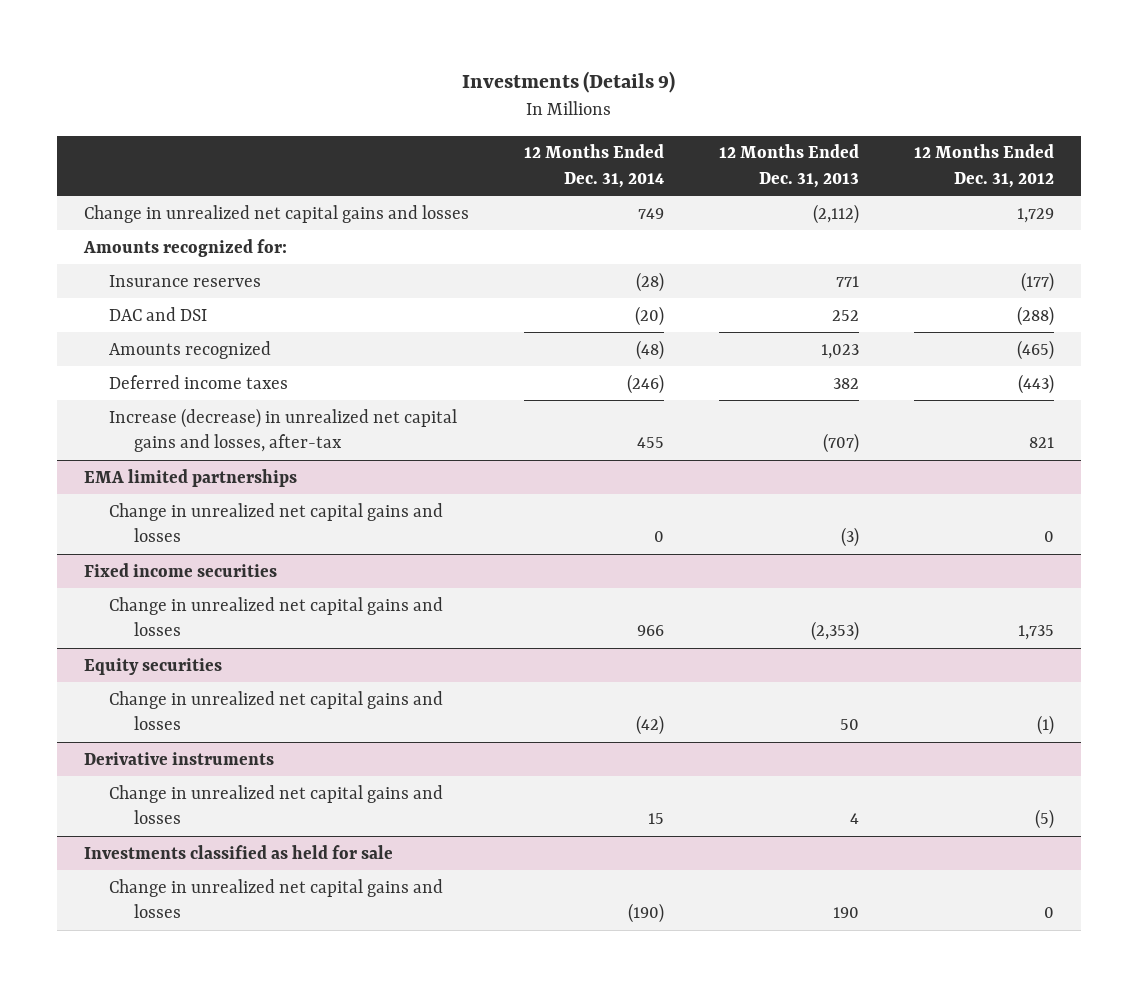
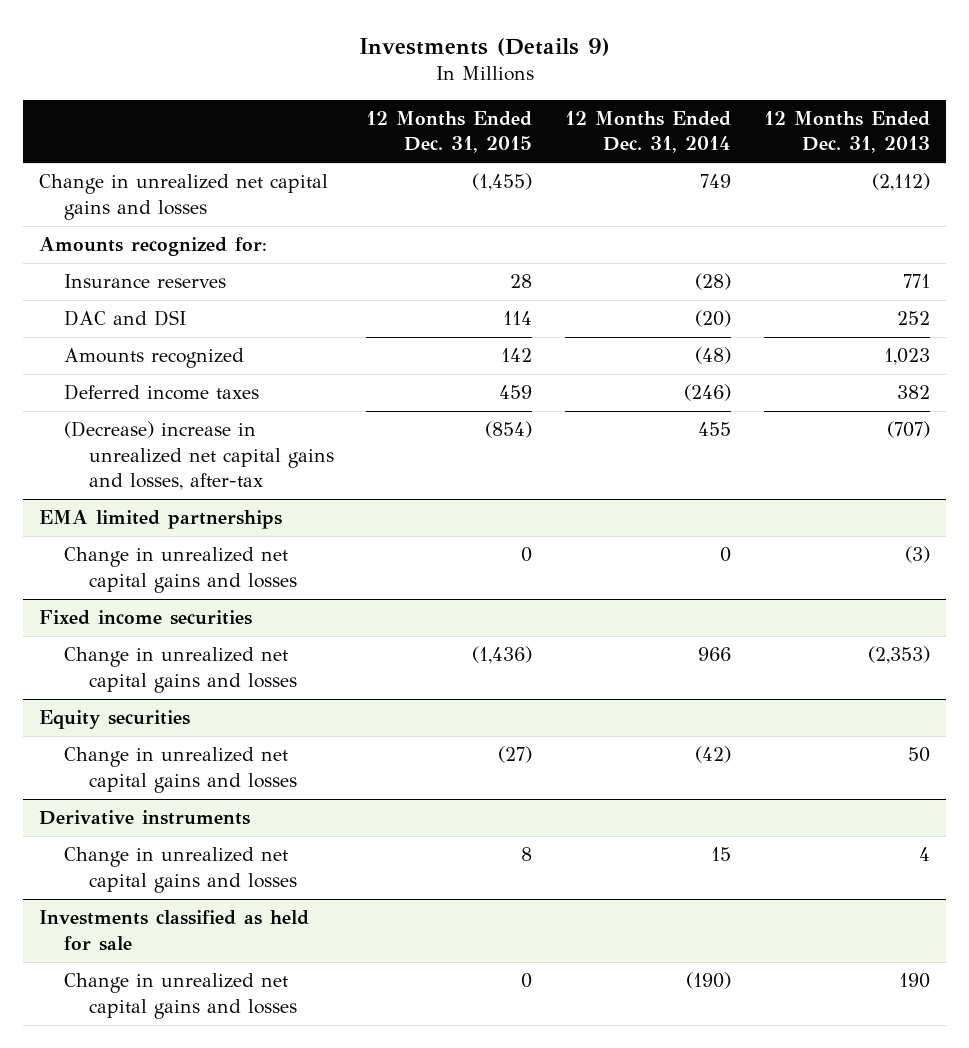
[913,144,1054,188] 12 Months Ended Dec. 31, 2012 -> none
none -> [366,111,533,154] 12 Months Ended Dec. 31, 2015
[109,407,458,453] Increase (decrease) in unrealized net capital gains and losses, after-tax -> [64,421,334,491] (Decrease) increase in unrealized net capital gains and losses, after-tax

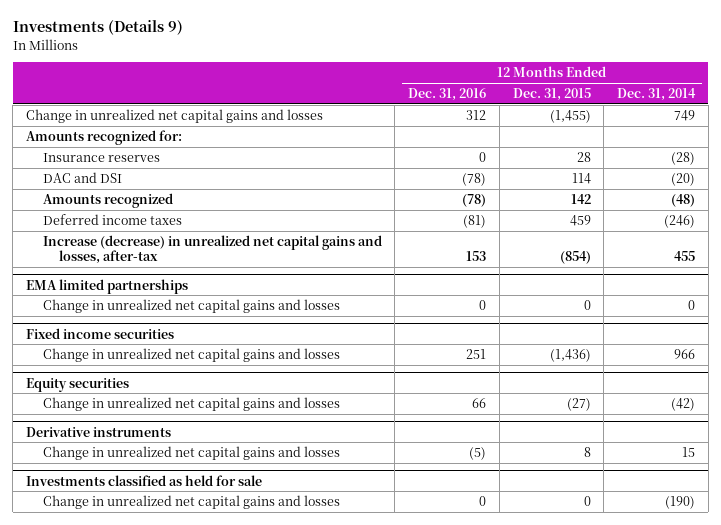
[763,111,930,154] 12 Months Ended Dec. 31, 2013 -> none
none -> [408,88,487,102] Dec. 31, 2016
[64,421,334,491] (Decrease) increase in unrealized net capital gains and losses, after-tax -> [42,235,382,265] Increase (decrease) in unrealized net capital gains and losses, after-tax

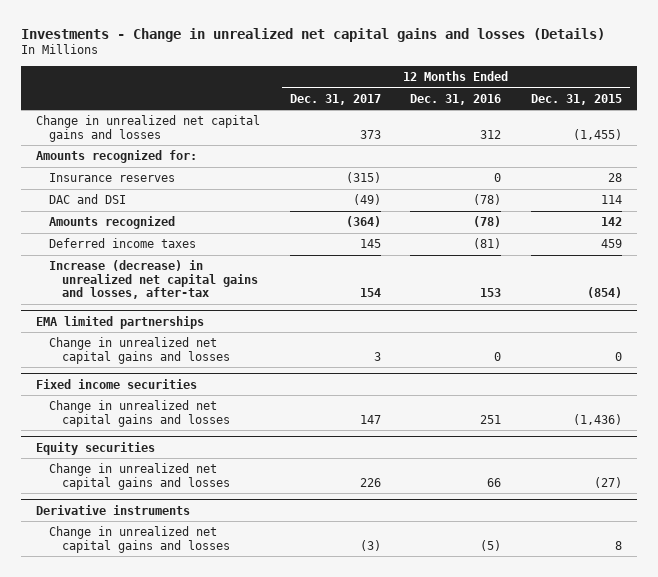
[12,20,183,36] Investments (Details 9) -> [20,27,605,42] Investments - Change in unrealized net capital gains and losses (Details)
[617,88,697,102] Dec. 31, 2014 -> none
none -> [289,93,381,105] Dec. 31, 2017
[26,474,263,486] Investments classified as held for sale -> none
[42,495,340,510] Change in unrealized net capital gains and losses -> none

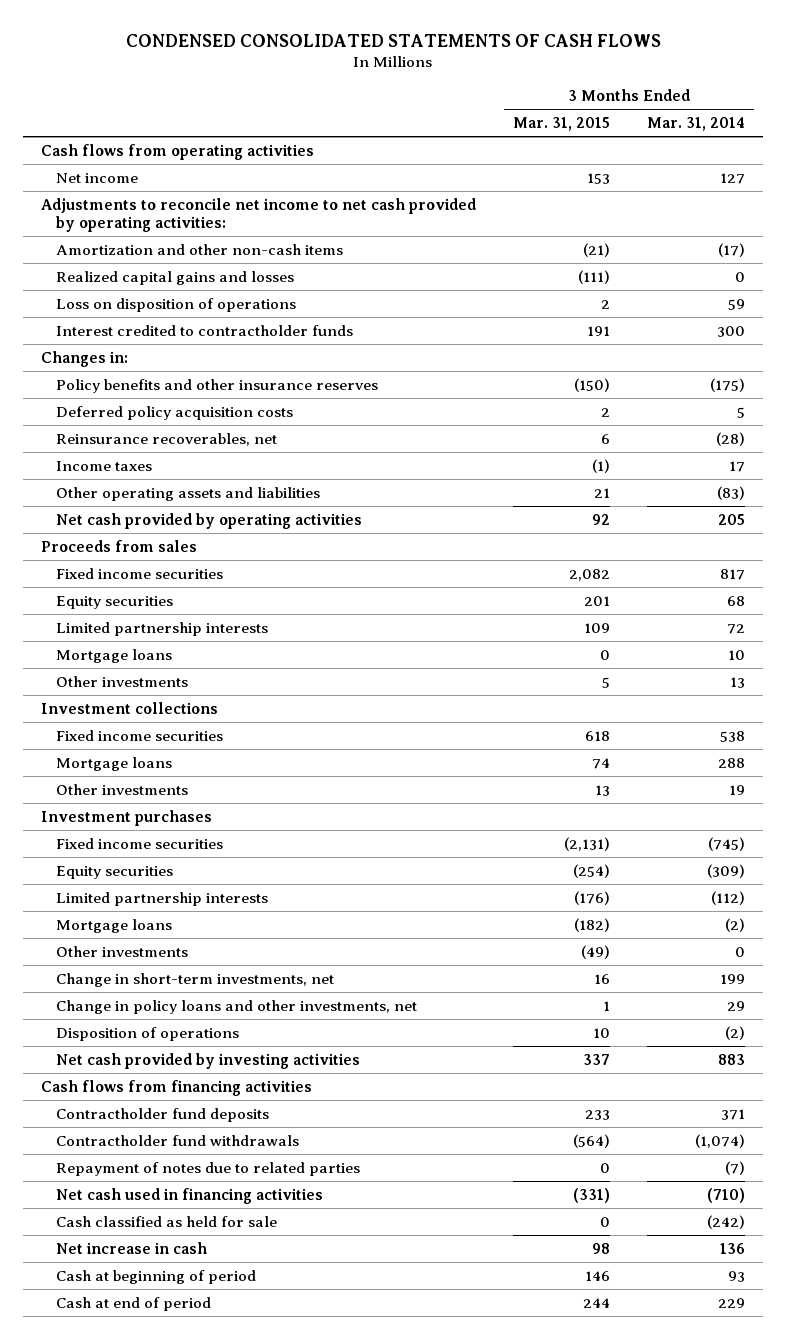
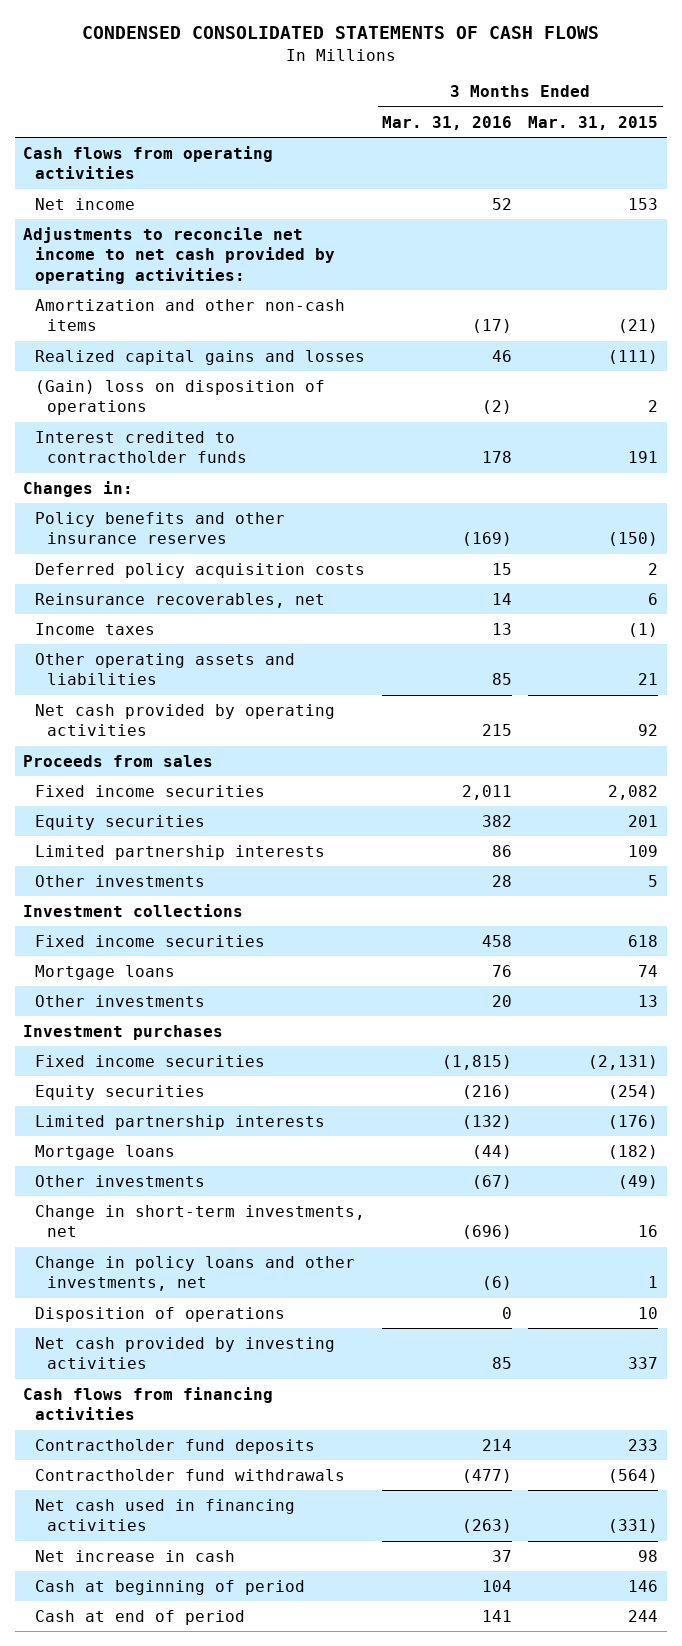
[646,117,745,132] Mar. 31, 2014 -> none
none -> [381,115,512,130] Mar. 31, 2016
[56,297,297,312] Loss on disposition of operations -> [35,379,326,416] (Gain) loss on disposition of operations
[56,648,173,663] Mortgage loans -> none
[56,1161,361,1176] Repayment of notes due to related parties -> none
[56,1215,278,1227] Cash classified as held for sale -> none

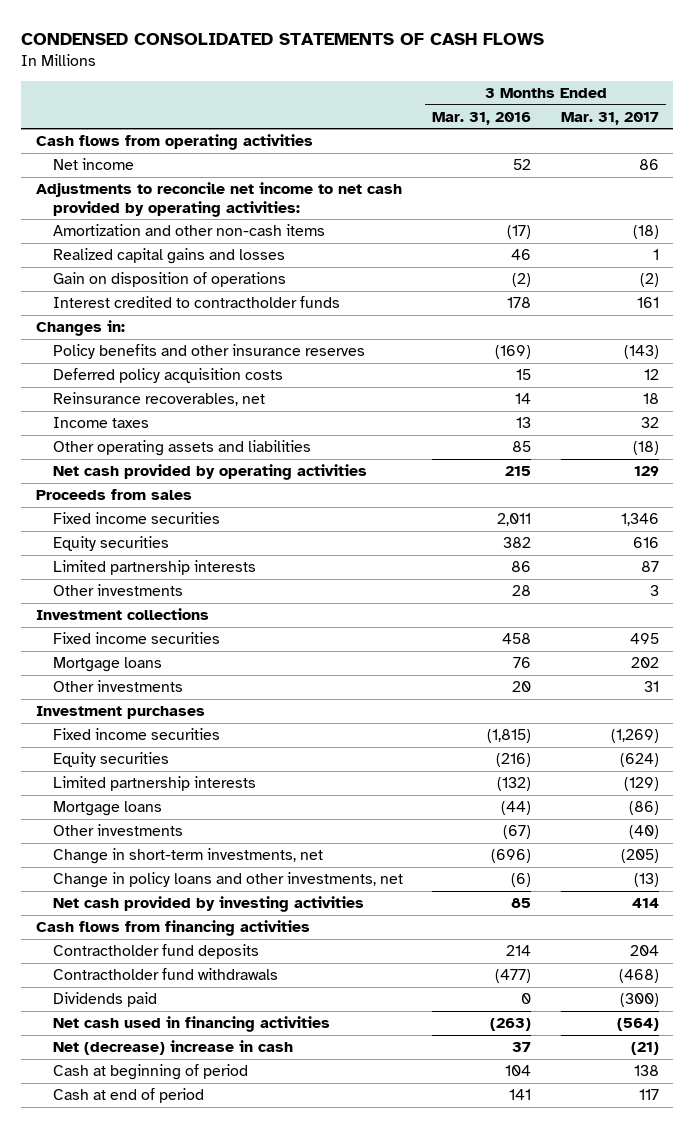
[528,115,659,130] Mar. 31, 2015 -> none
none -> [560,111,659,125] Mar. 31, 2017
[35,379,326,416] (Gain) loss on disposition of operations -> [53,272,287,288] Gain on disposition of operations
[35,1306,286,1322] Disposition of operations -> none
none -> [53,992,158,1008] Dividends paid
[35,1549,236,1562] Net increase in cash -> [53,1040,294,1056] Net (decrease) increase in cash

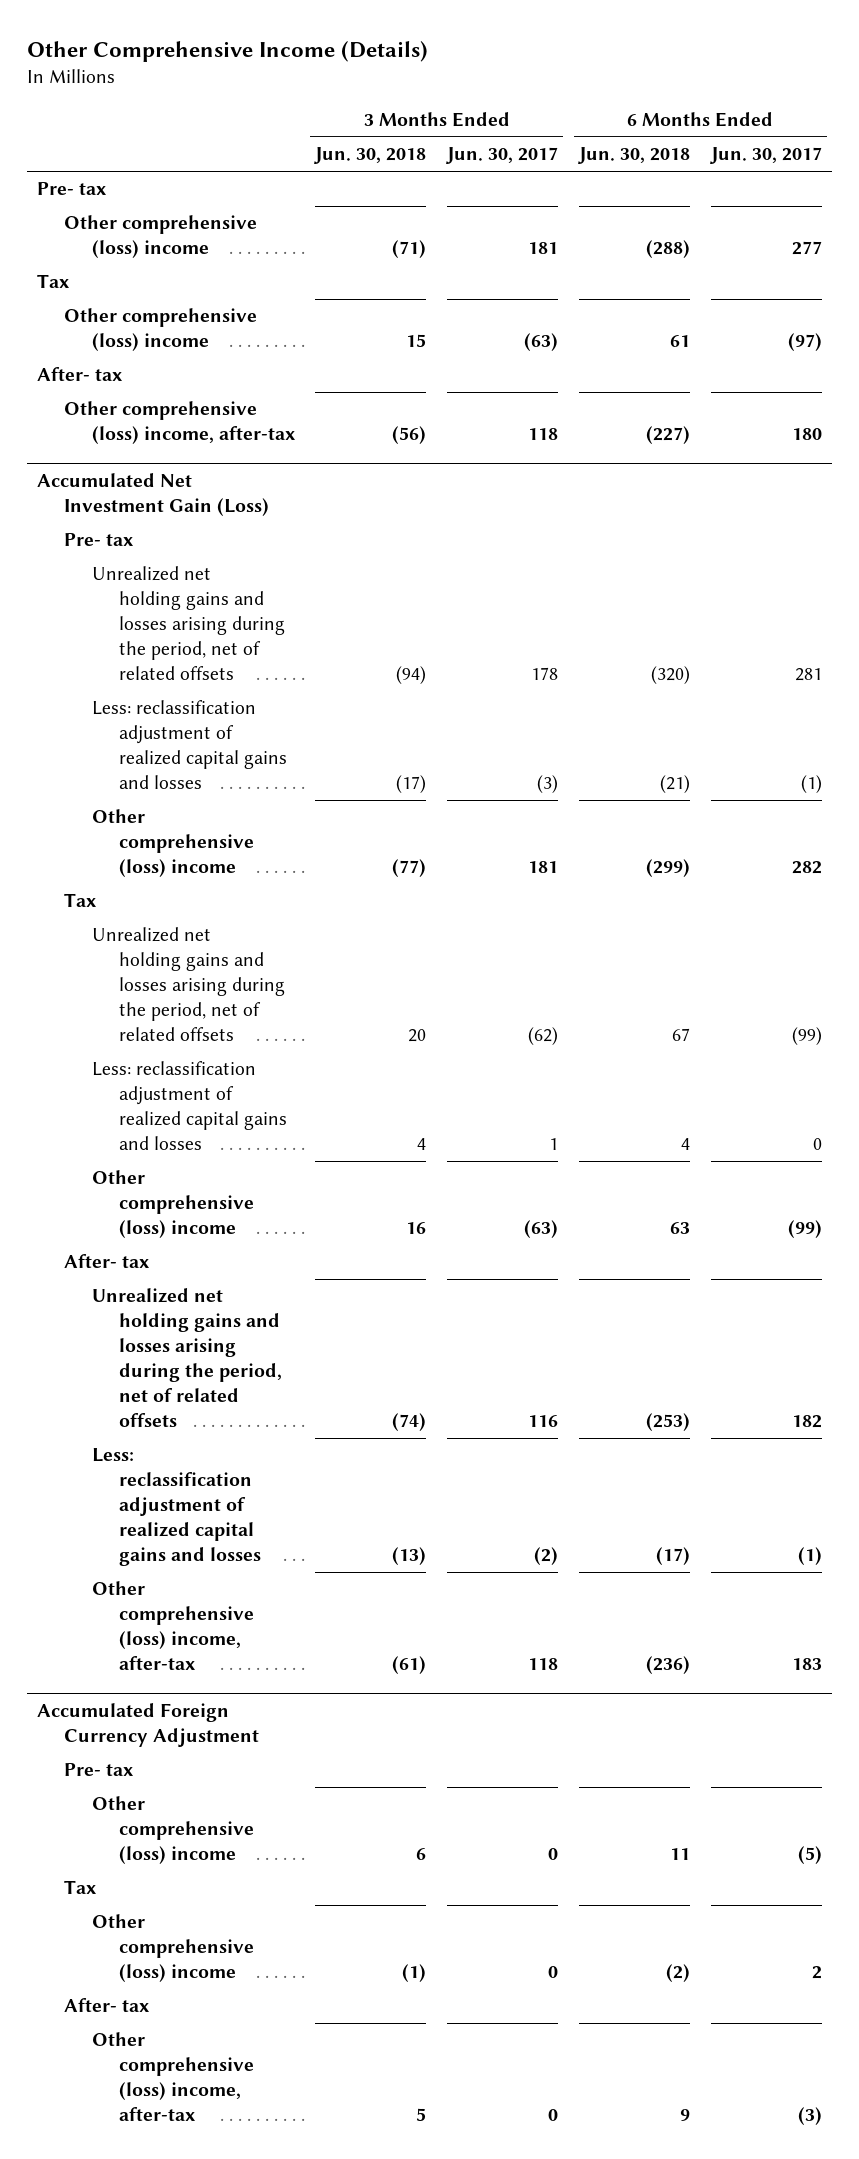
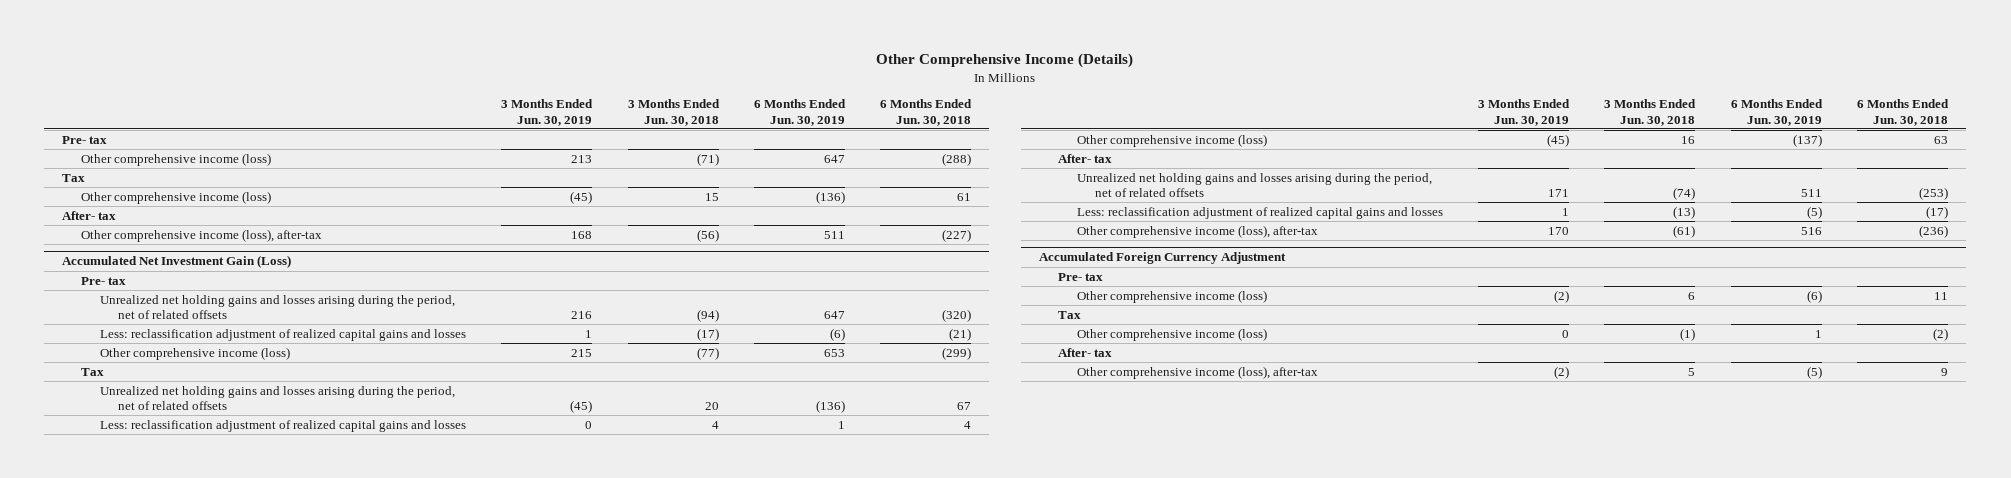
[446,147,559,165] Jun. 30, 2017 -> none
[709,147,822,165] Jun. 30, 2017 -> none
none -> [501,99,594,126] 3 Months Ended Jun. 30, 2019
none -> [754,99,847,126] 6 Months Ended Jun. 30, 2019
[64,215,258,259] Other comprehensive (loss) income -> [80,152,271,166] Other comprehensive income (loss)
[64,308,258,352] Other comprehensive (loss) income -> [80,190,271,204] Other comprehensive income (loss)
[64,401,296,445] Other comprehensive (loss) income, after-tax -> [80,228,322,242] Other comprehensive income (loss), after-tax
[91,809,254,878] Other comprehensive (loss) income -> [99,346,290,360] Other comprehensive income (loss)
[91,1170,254,1239] Other comprehensive (loss) income -> [1076,133,1267,147] Other comprehensive income (loss)
[91,1581,254,1671] Other comprehensive (loss) income, after-tax -> [1076,224,1318,238] Other comprehensive income (loss), after-tax
[91,1796,254,1865] Other comprehensive (loss) income -> [1076,289,1267,303] Other comprehensive income (loss)
[91,1914,254,1983] Other comprehensive (loss) income -> [1076,327,1267,341] Other comprehensive income (loss)
[91,2032,254,2122] Other comprehensive (loss) income, after-tax -> [1076,365,1318,379] Other comprehensive income (loss), after-tax

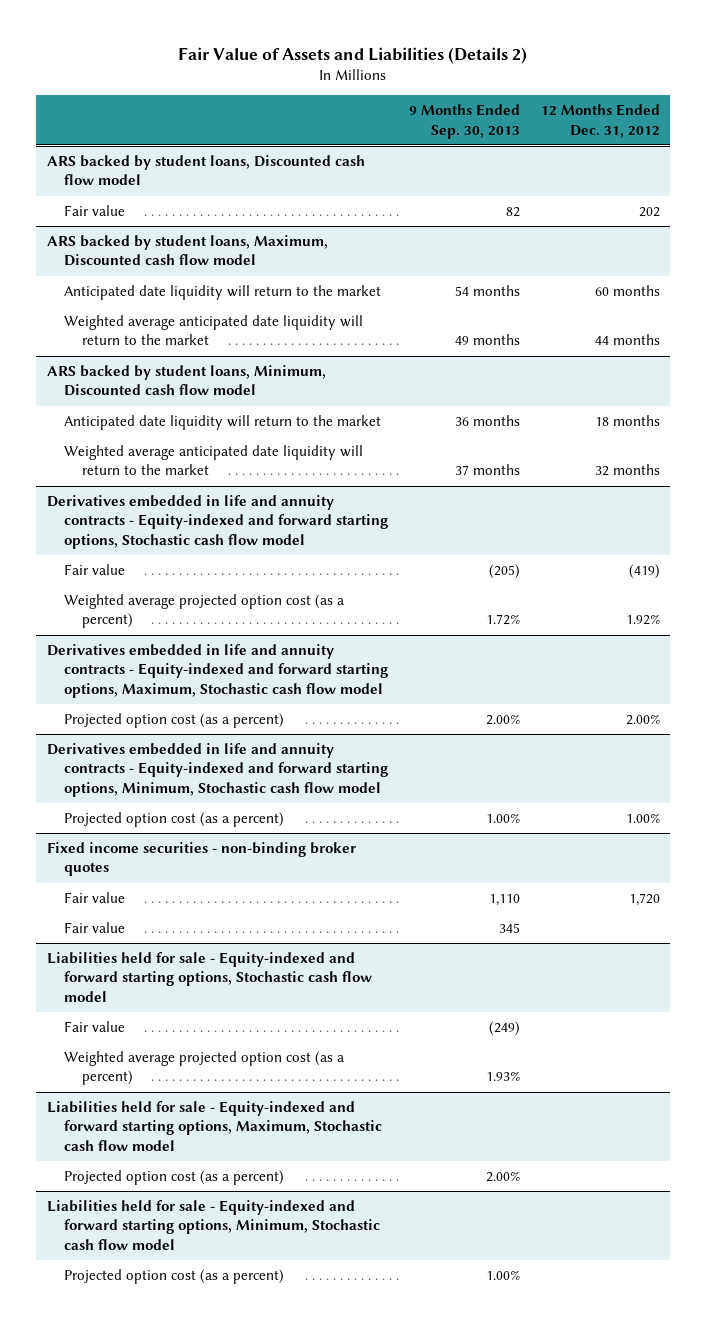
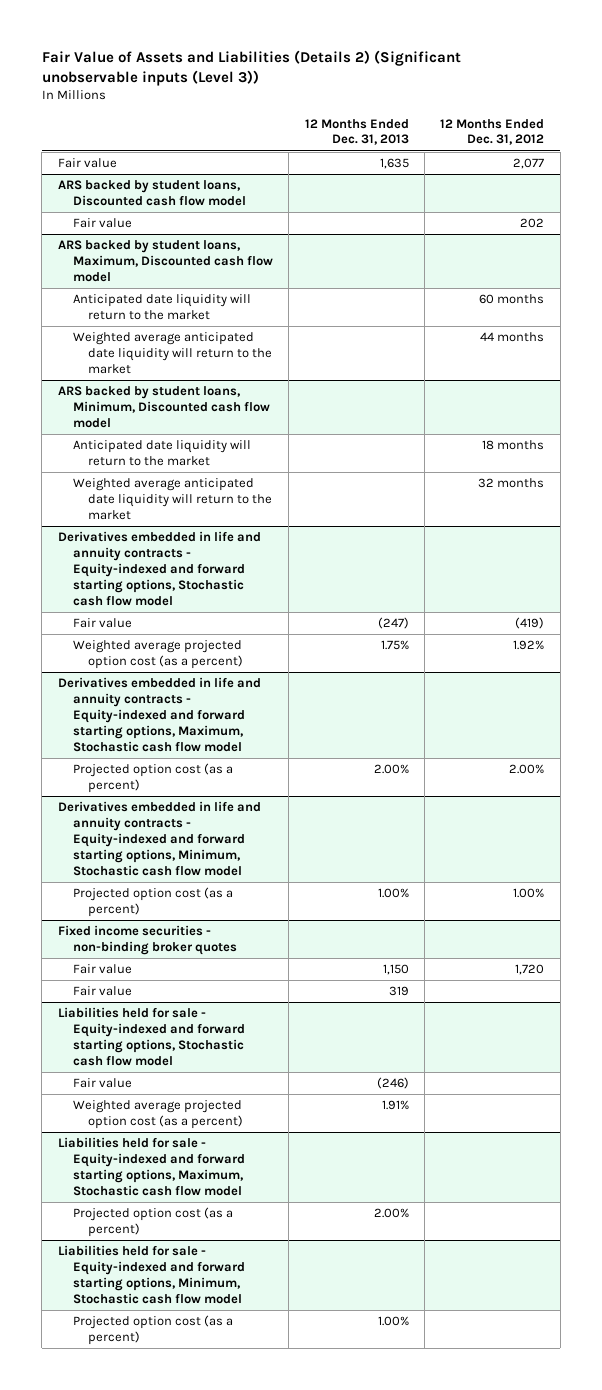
[178,46,528,64] Fair Value of Assets and Liabilities (Details 2) -> [41,49,461,86] Fair Value of Assets and Liabilities (Details 2) (Significant unobservable inputs (Level 3))
[408,104,520,139] 9 Months Ended Sep. 30, 2013 -> none
none -> [304,118,409,146] 12 Months Ended Dec. 31, 2013
none -> [57,158,117,169] Fair value

